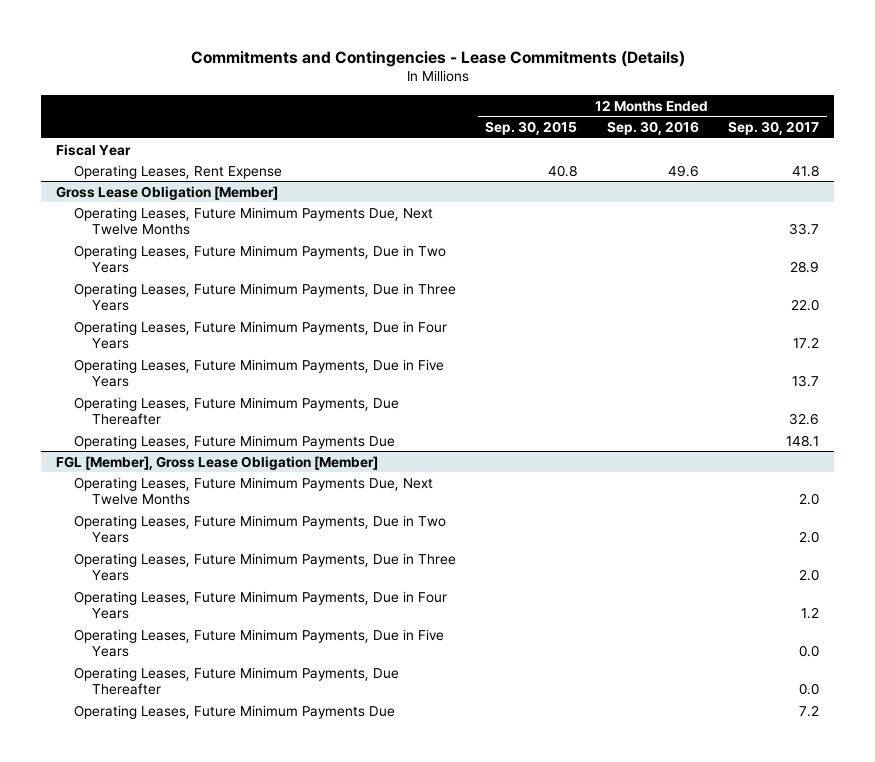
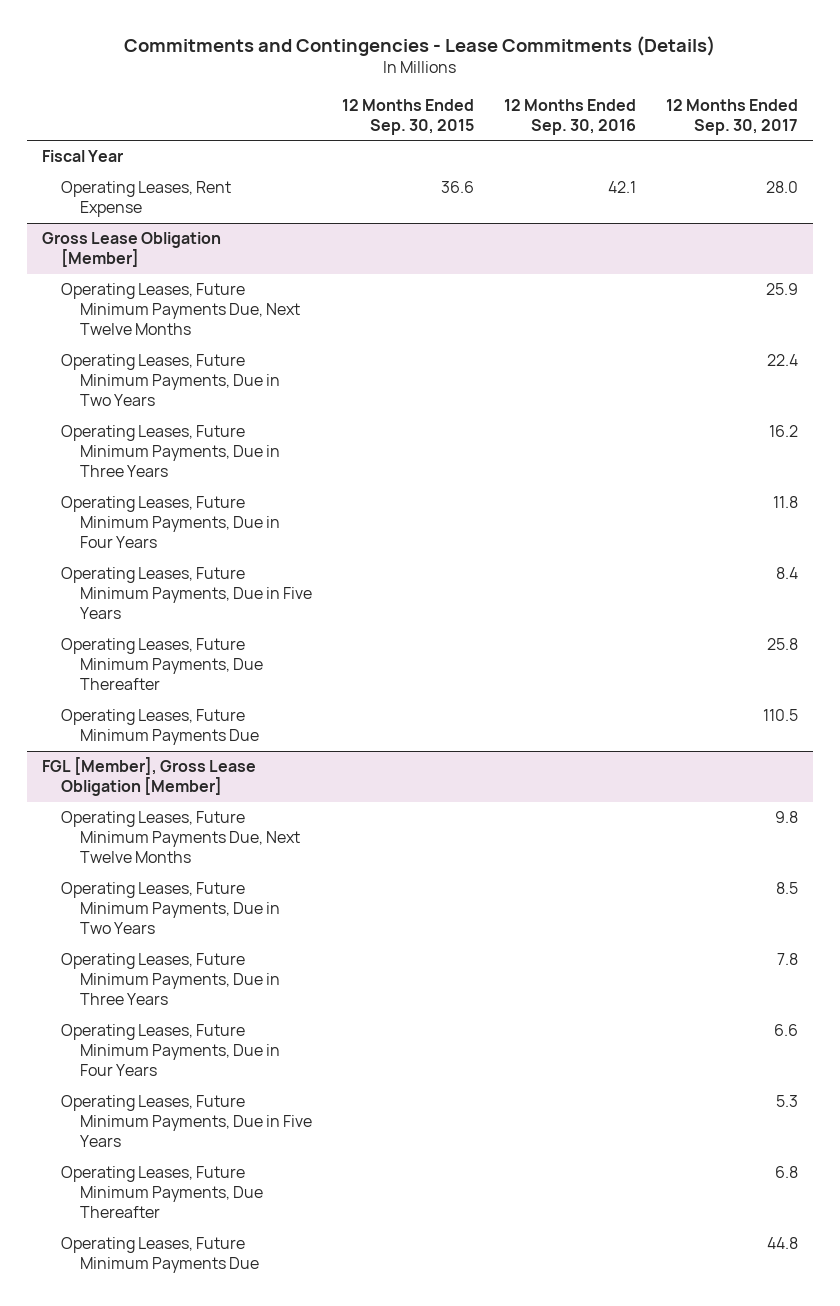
[548,164,578,177] 40.8 -> [440,181,474,194] 36.6
[667,164,699,177] 49.6 -> [607,181,636,194] 42.1
[792,164,820,177] 41.8 -> [765,181,798,194] 28.0
[789,223,820,236] 33.7 -> [765,283,798,296] 25.9
[790,261,820,274] 28.9 -> [766,354,798,367] 22.4
[791,299,820,312] 22.0 -> [768,425,798,438] 16.2
[793,337,820,350] 17.2 -> [772,496,798,509] 11.8
[792,375,820,388] 13.7 -> [775,567,798,580] 8.4
[789,413,820,426] 32.6 -> [766,638,798,651] 25.8
[786,434,820,447] 148.1 -> [762,709,798,722] 110.5
[799,493,820,506] 2.0 -> [774,811,798,824] 9.8
[799,531,820,544] 2.0 -> [775,882,798,895] 8.5
[799,569,820,582] 2.0 -> [776,953,798,966] 7.8
[801,607,820,620] 1.2 -> [773,1024,798,1037] 6.6
[799,645,820,658] 0.0 -> [775,1095,798,1108] 5.3
[799,683,820,696] 0.0 -> [774,1166,798,1179] 6.8
[799,704,820,717] 7.2 -> [766,1237,798,1250] 44.8

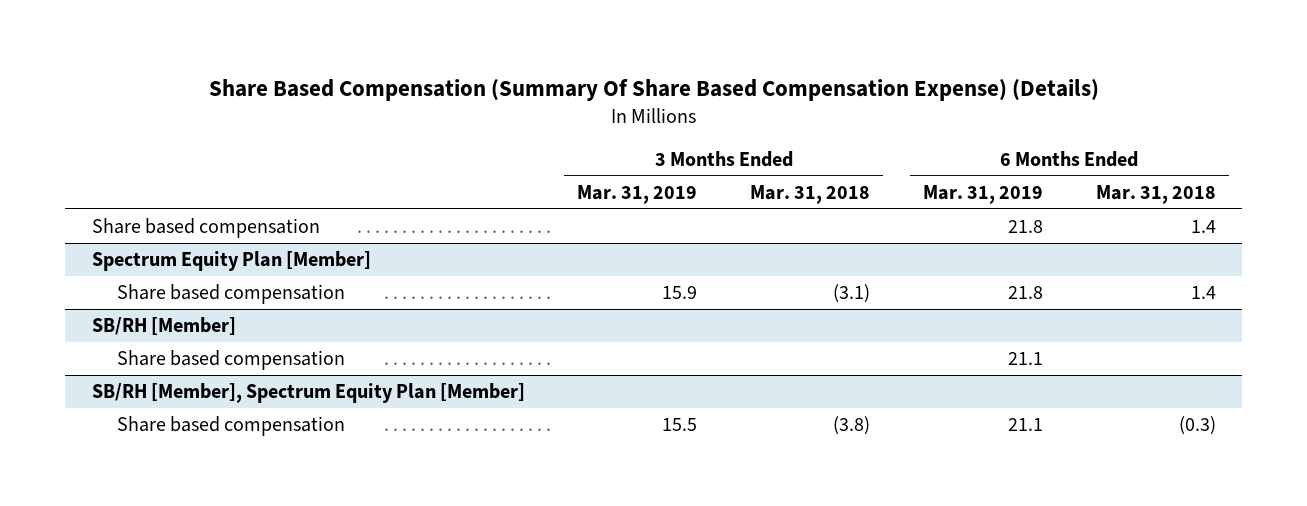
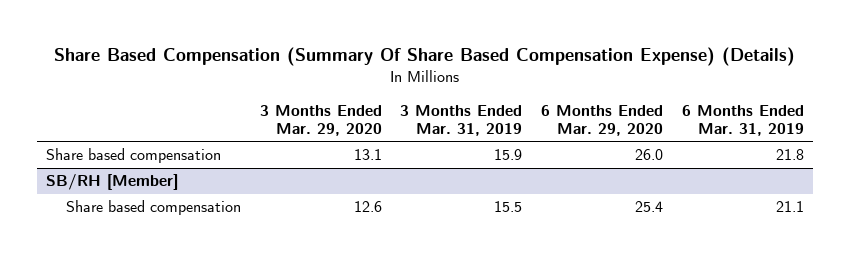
[750,184,871,204] Mar. 31, 2018 -> none
[1095,184,1216,204] Mar. 31, 2018 -> none
none -> [259,104,382,136] 3 Months Ended Mar. 29, 2020
none -> [541,104,664,136] 6 Months Ended Mar. 29, 2020
[91,217,320,238] Share based compensation -> none
[91,250,371,271] Spectrum Equity Plan [Member] -> none
[116,349,345,370] Share based compensation -> none
[91,382,525,403] SB/RH [Member], Spectrum Equity Plan [Member] -> none

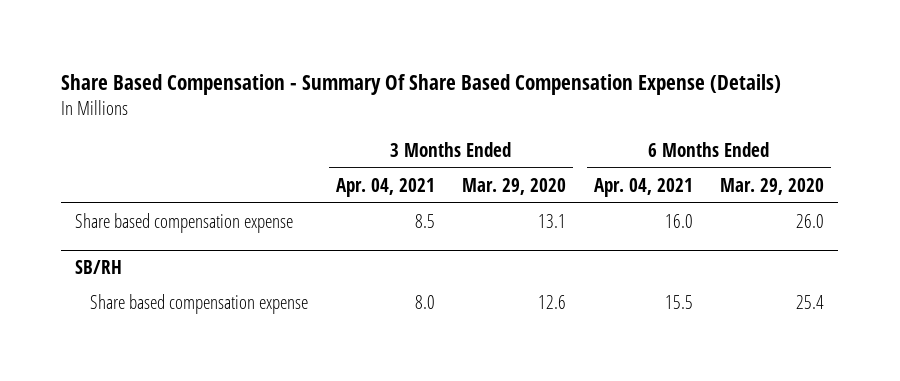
[53,47,795,67] Share Based Compensation (Summary Of Share Based Compensation Expense) (Details) -> [61,73,782,95] Share Based Compensation - Summary Of Share Based Compensation Expense (Details)
[400,104,523,136] 3 Months Ended Mar. 31, 2019 -> none
[681,104,804,136] 6 Months Ended Mar. 31, 2019 -> none
none -> [335,177,435,197] Apr. 04, 2021
none -> [593,177,693,197] Apr. 04, 2021
[46,148,222,164] Share based compensation -> [75,212,294,233] Share based compensation expense
[46,174,179,191] SB/RH [Member] -> [75,260,123,275] SB/RH
[66,200,242,216] Share based compensation -> [90,293,309,314] Share based compensation expense

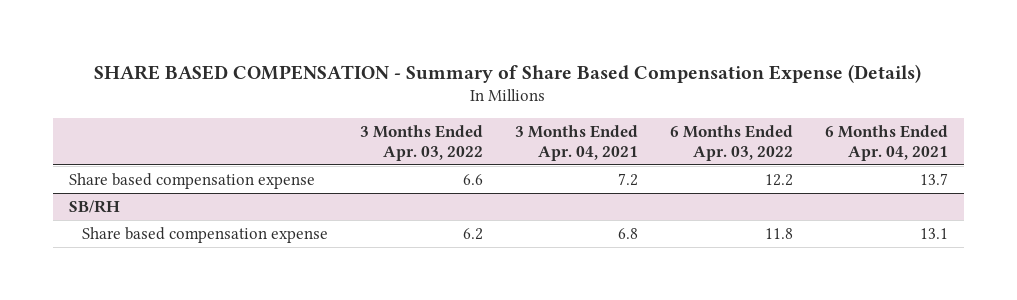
[61,73,782,95] Share Based Compensation - Summary Of Share Based Compensation Expense (Details) -> [94,63,922,83] SHARE BASED COMPENSATION - Summary of Share Based Compensation Expense (Details)
[462,177,567,195] Mar. 29, 2020 -> none
[720,177,825,195] Mar. 29, 2020 -> none
none -> [359,125,483,161] 3 Months Ended Apr. 03, 2022
none -> [669,125,793,161] 6 Months Ended Apr. 03, 2022
[414,213,435,228] 8.5 -> [617,173,638,187] 7.2
[664,213,693,228] 16.0 -> [920,173,949,186] 13.7
[414,294,435,309] 8.0 -> [617,228,638,240] 6.8
[664,294,693,309] 15.5 -> [920,228,949,240] 13.1

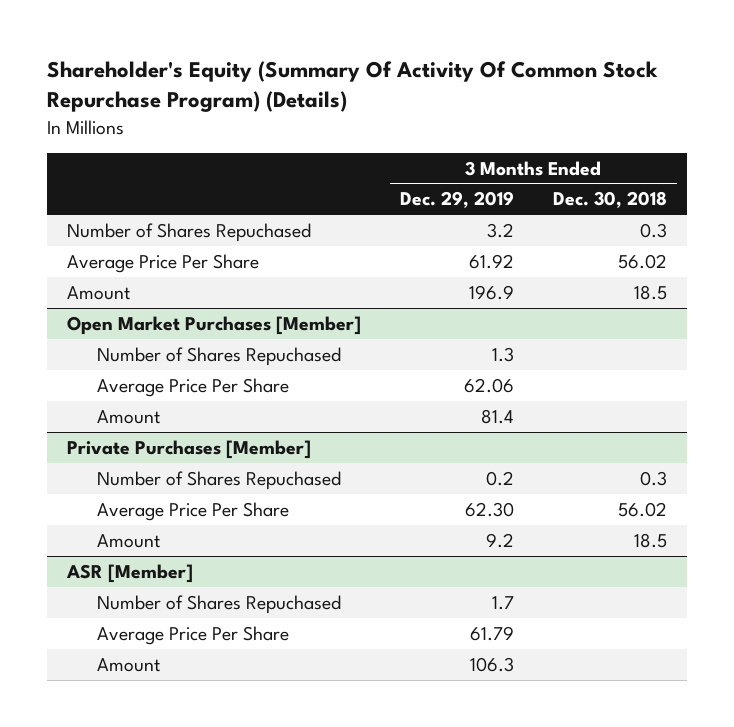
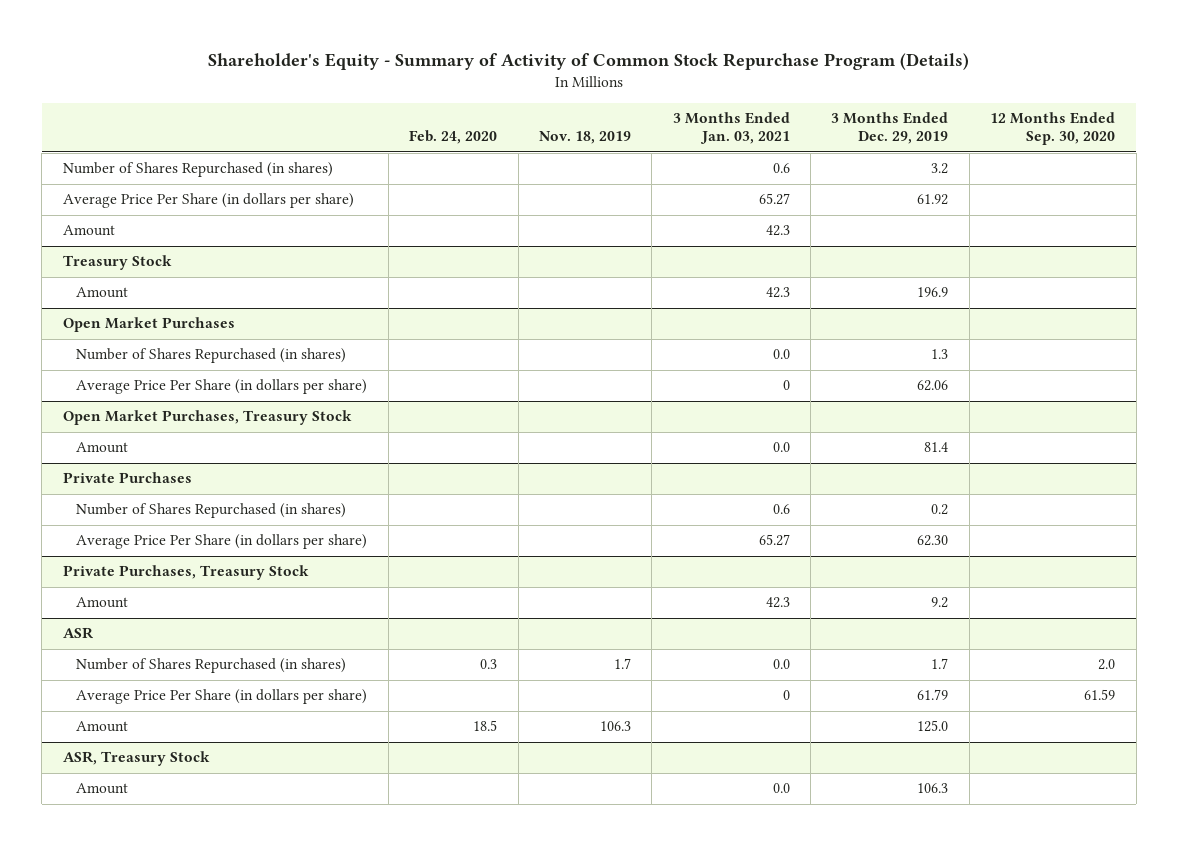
[47,61,659,113] Shareholder's Equity (Summary Of Activity Of Common Stock Repurchase Program) (Details) -> [207,52,969,70] Shareholder's Equity - Summary of Activity of Common Stock Repurchase Program (Details)
[553,191,668,209] Dec. 30, 2018 -> none
none -> [409,130,498,145] Feb. 24, 2020
none -> [538,131,631,145] Nov. 18, 2019
none -> [672,112,790,145] 3 Months Ended Jan. 03, 2021
none -> [990,112,1116,146] 12 Months Ended Sep. 30, 2020
[66,222,311,242] Number of Shares Repuchased -> [62,162,333,178] Number of Shares Repurchased (in shares)
[66,253,259,273] Average Price Per Share -> [62,193,354,209] Average Price Per Share (in dollars per share)
none -> [62,225,115,237] Amount
none -> [62,255,172,271] Treasury Stock
[66,315,361,335] Open Market Purchases [Member] -> [62,317,235,333] Open Market Purchases
[97,346,342,366] Number of Shares Repuchased -> [76,348,347,364] Number of Shares Repurchased (in shares)
[97,377,290,397] Average Price Per Share -> [76,379,368,395] Average Price Per Share (in dollars per share)
none -> [62,410,352,426] Open Market Purchases, Treasury Stock
[66,439,311,459] Private Purchases [Member] -> [62,472,192,484] Private Purchases
[97,470,342,490] Number of Shares Repuchased -> [76,503,347,519] Number of Shares Repurchased (in shares)
[97,501,290,521] Average Price Per Share -> [76,534,368,550] Average Price Per Share (in dollars per share)
none -> [62,565,309,581] Private Purchases, Treasury Stock
[65,563,193,583] ASR [Member] -> [62,627,93,640] ASR
[97,594,342,614] Number of Shares Repuchased -> [76,658,347,674] Number of Shares Repurchased (in shares)
[97,625,290,645] Average Price Per Share -> [76,689,368,705] Average Price Per Share (in dollars per share)
none -> [76,721,129,733] Amount
none -> [62,751,210,767] ASR, Treasury Stock

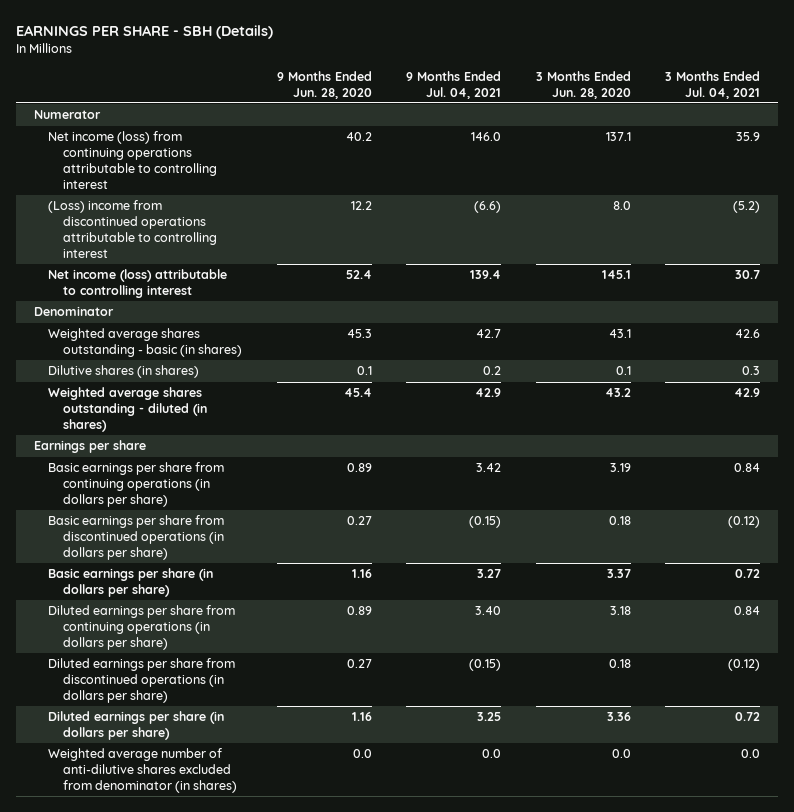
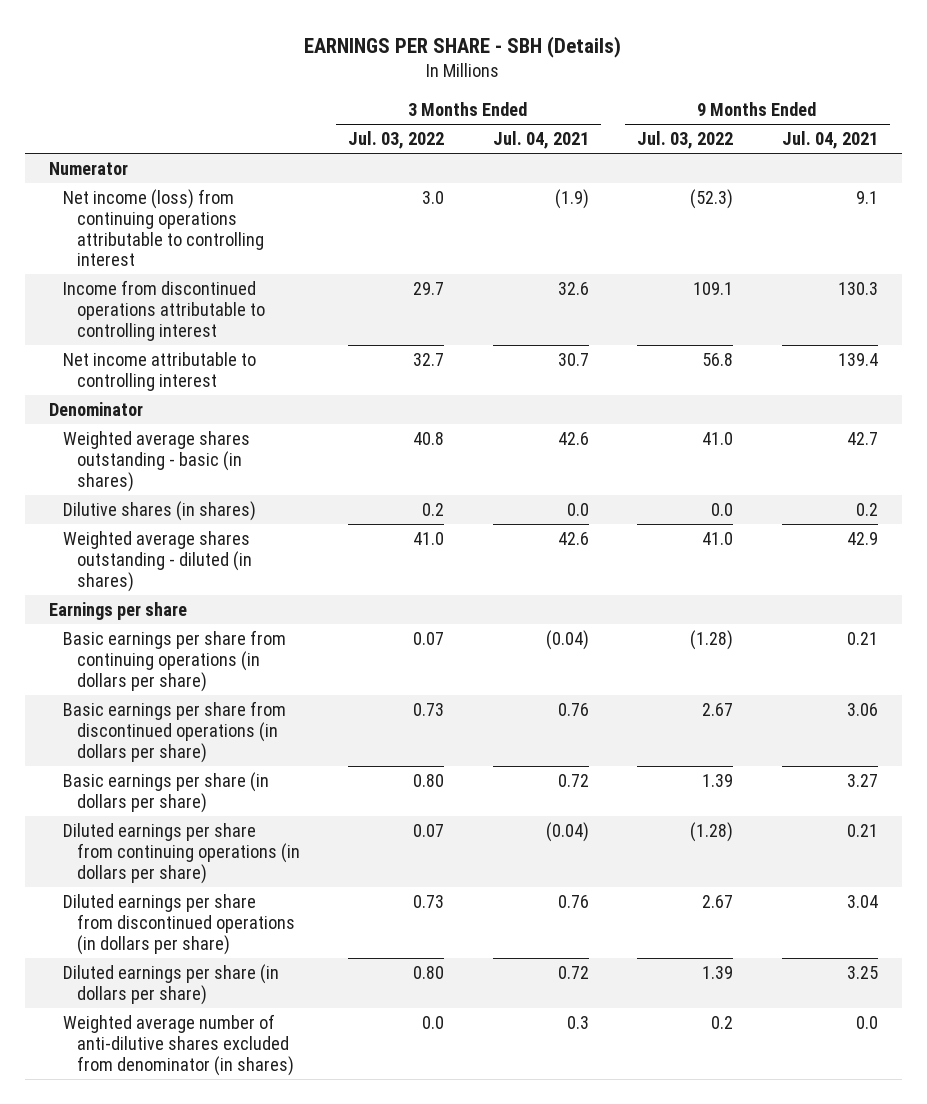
[276,70,372,99] 9 Months Ended Jun. 28, 2020 -> none
[535,70,631,99] 3 Months Ended Jun. 28, 2020 -> none
none -> [348,130,445,149] Jul. 03, 2022
none -> [637,130,734,149] Jul. 03, 2022
[471,132,502,142] 146.0 -> [855,190,878,204] 9.1
[736,132,761,142] 35.9 -> [554,188,589,209] (1.9)
[48,200,217,258] (Loss) income from discontinued operations attributable to controlling interest -> [63,279,265,341] Income from discontinued operations attributable to controlling interest
[474,201,502,214] (6.6) -> [837,281,878,295] 130.3
[733,201,761,214] (5.2) -> [557,281,589,295] 32.6
[48,269,228,299] Net income (loss) attributable to controlling interest -> [63,351,257,391] Net income attributable to controlling interest
[742,366,761,376] 0.3 -> [566,502,589,516] 0.0
[734,388,761,398] 42.9 -> [557,531,589,545] 42.6
[476,463,502,473] 3.42 -> [846,631,878,645] 0.21
[734,463,761,473] 0.84 -> [545,629,589,650] (0.04)
[469,516,502,529] (0.15) -> [846,702,878,716] 3.06
[728,516,761,529] (0.12) -> [557,702,589,716] 0.76
[475,606,502,616] 3.40 -> [846,823,878,837] 0.21
[734,606,761,616] 0.84 -> [545,821,589,842] (0.04)
[469,659,502,672] (0.15) -> [846,894,878,908] 3.04
[728,659,761,672] (0.12) -> [557,894,589,908] 0.76
[741,749,761,759] 0.0 -> [566,1015,589,1029] 0.3

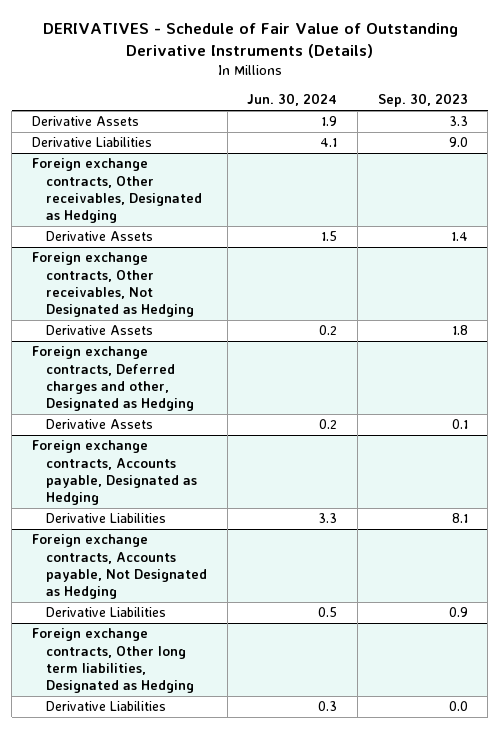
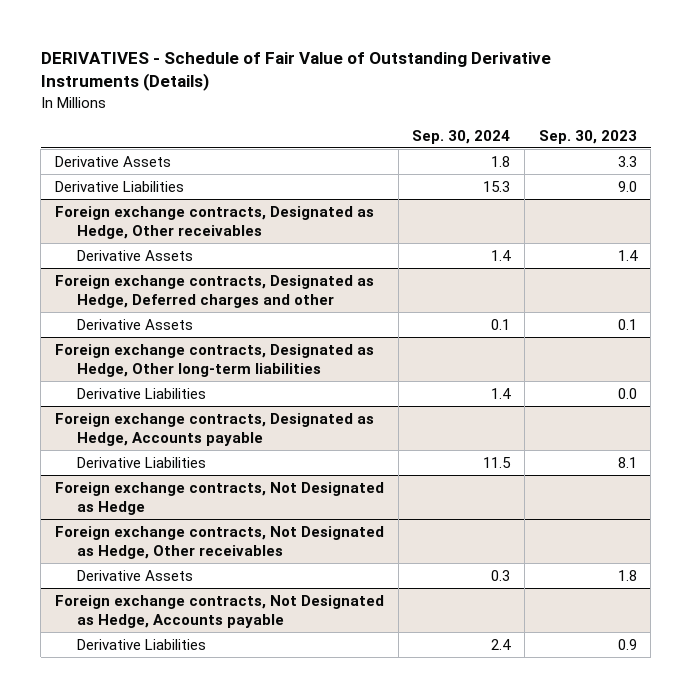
[247,93,338,107] Jun. 30, 2024 -> none
none -> [412,129,511,144] Sep. 30, 2024
[32,158,203,224] Foreign exchange contracts, Other receivables, Designated as Hedging -> [54,205,374,240] Foreign exchange contracts, Designated as Hedge, Other receivables
[32,252,195,318] Foreign exchange contracts, Other receivables, Not Designated as Hedging -> none
[46,325,154,336] Derivative Assets -> none
[32,346,195,412] Foreign exchange contracts, Deferred charges and other, Designated as Hedging -> [54,274,374,309] Foreign exchange contracts, Designated as Hedge, Deferred charges and other
none -> [54,343,374,378] Foreign exchange contracts, Designated as Hedge, Other long-term liabilities
none -> [77,387,207,399] Derivative Liabilities
[32,440,198,506] Foreign exchange contracts, Accounts payable, Designated as Hedging -> [54,412,374,447] Foreign exchange contracts, Designated as Hedge, Accounts payable
none -> [54,481,384,516] Foreign exchange contracts, Not Designated as Hedge
none -> [54,525,384,560] Foreign exchange contracts, Not Designated as Hedge, Other receivables
none -> [77,569,194,581] Derivative Assets
[32,534,208,600] Foreign exchange contracts, Accounts payable, Not Designated as Hedging -> [54,594,384,629] Foreign exchange contracts, Not Designated as Hedge, Accounts payable
[32,628,195,694] Foreign exchange contracts, Other long term liabilities, Designated as Hedging -> none
[46,701,167,712] Derivative Liabilities -> none

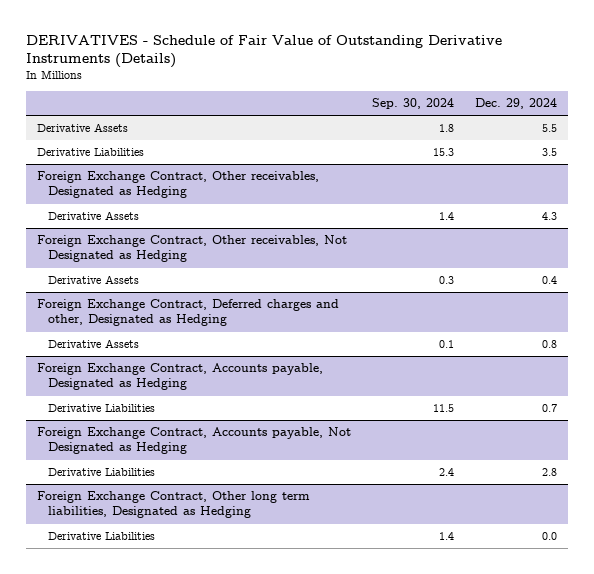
[538,129,637,144] Sep. 30, 2023 -> none
none -> [475,98,558,110] Dec. 29, 2024
[54,205,374,240] Foreign exchange contracts, Designated as Hedge, Other receivables -> [36,171,319,199] Foreign Exchange Contract, Other receivables, Designated as Hedging
none -> [36,235,347,263] Foreign Exchange Contract, Other receivables, Not Designated as Hedging
none -> [48,275,140,285] Derivative Assets
[54,274,374,309] Foreign exchange contracts, Designated as Hedge, Deferred charges and other -> [36,299,339,327] Foreign Exchange Contract, Deferred charges and other, Designated as Hedging
[54,343,374,378] Foreign exchange contracts, Designated as Hedge, Other long-term liabilities -> none
[77,387,207,399] Derivative Liabilities -> none
[54,412,374,447] Foreign exchange contracts, Designated as Hedge, Accounts payable -> [36,363,323,391] Foreign Exchange Contract, Accounts payable, Designated as Hedging
[54,481,384,516] Foreign exchange contracts, Not Designated as Hedge -> none
[54,525,384,560] Foreign exchange contracts, Not Designated as Hedge, Other receivables -> none
[77,569,194,581] Derivative Assets -> none
[54,594,384,629] Foreign exchange contracts, Not Designated as Hedge, Accounts payable -> [36,427,351,455] Foreign Exchange Contract, Accounts payable, Not Designated as Hedging
none -> [36,491,310,519] Foreign Exchange Contract, Other long term liabilities, Designated as Hedging
none -> [48,532,156,541] Derivative Liabilities

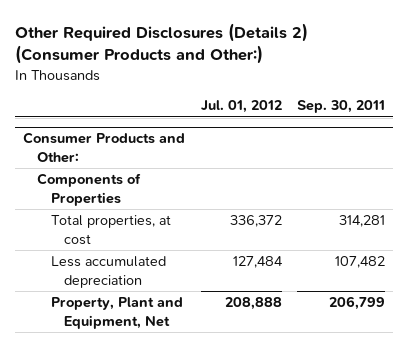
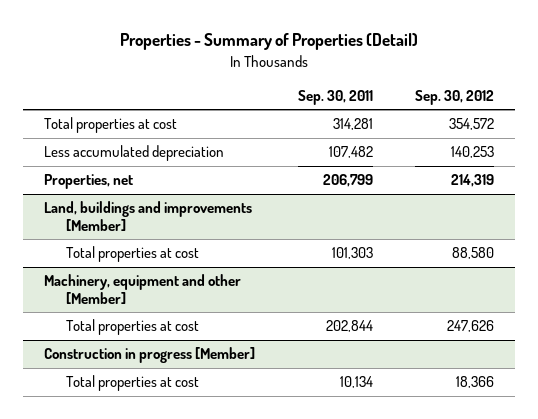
[15,22,309,65] Other Required Disclosures (Details 2) (Consumer Products and Other:) -> [120,33,419,51] Properties - Summary of Properties (Detail)
[200,100,282,114] Jul. 01, 2012 -> none
none -> [414,89,494,105] Sep. 30, 2012
[23,132,186,163] Consumer Products and Other: -> none
[36,173,141,206] Components of Properties -> none
[50,215,171,245] Total properties, at cost -> [44,117,178,134] Total properties at cost
[50,297,183,329] Property, Plant and Equipment, Net -> [44,174,134,190] Properties, net
none -> [44,201,253,231] Land, buildings and improvements [Member]
none -> [66,246,200,263] Total properties at cost
none -> [44,274,242,304] Machinery, equipment and other [Member]
none -> [66,319,200,336] Total properties at cost
none -> [44,347,256,364] Construction in progress [Member]
none -> [66,375,200,392] Total properties at cost

